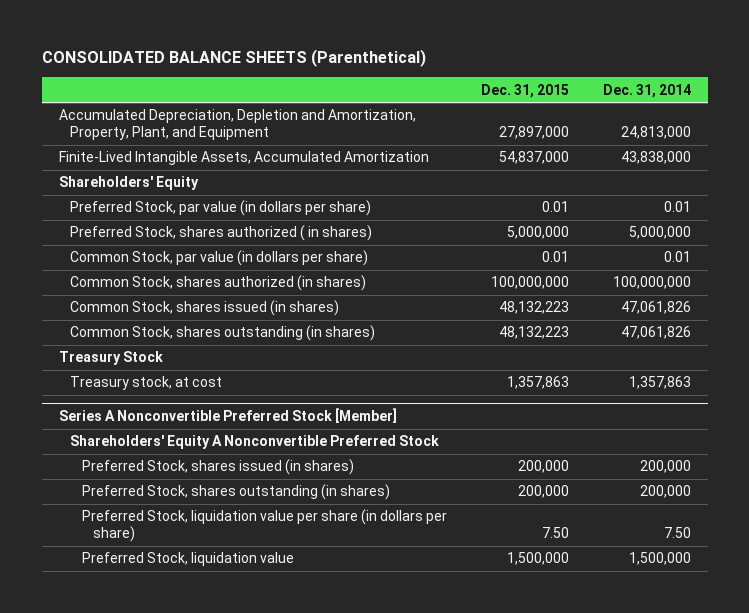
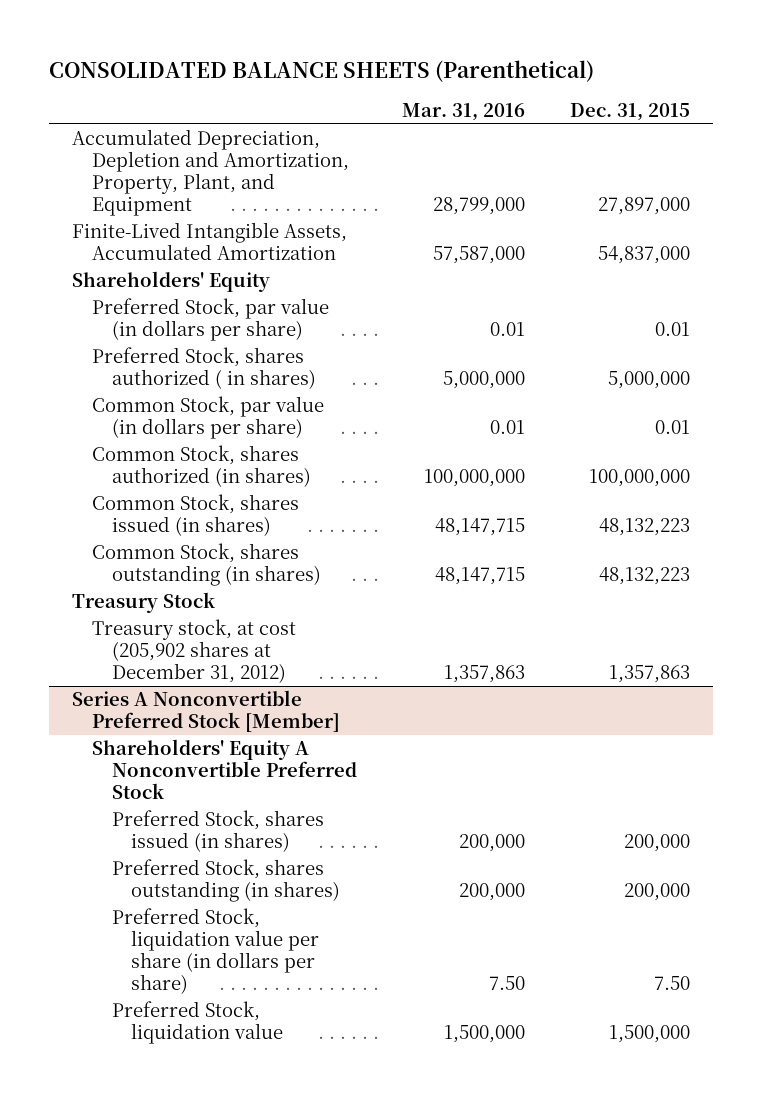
[602,83,691,98] Dec. 31, 2014 -> none
none -> [402,102,526,121] Mar. 31, 2016
[70,376,223,391] Treasury stock, at cost -> [91,619,296,684] Treasury stock, at cost (205,902 shares at December 31, 2012)

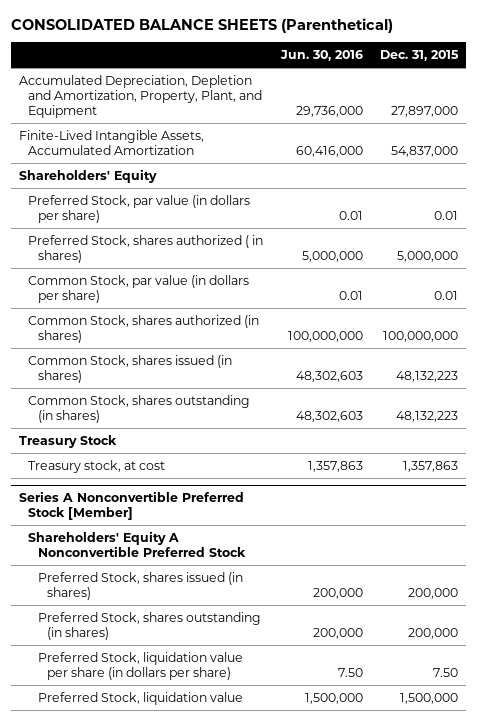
[402,102,526,121] Mar. 31, 2016 -> none
none -> [279,50,363,62] Jun. 30, 2016
[91,619,296,684] Treasury stock, at cost (205,902 shares at December 31, 2012) -> [28,459,166,473] Treasury stock, at cost

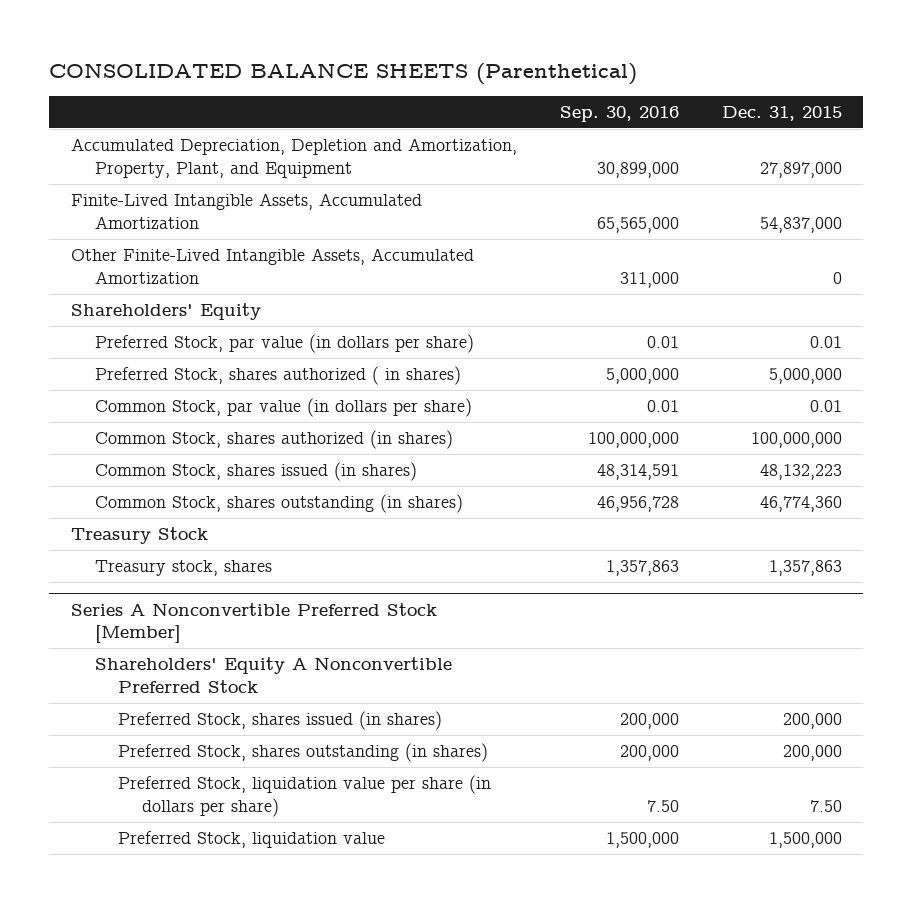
[279,50,363,62] Jun. 30, 2016 -> none
none -> [559,105,679,122] Sep. 30, 2016
none -> [70,248,474,284] Other Finite-Lived Intangible Assets, Accumulated Amortization
[395,410,458,422] 48,132,223 -> [759,496,842,513] 46,774,360
[28,459,166,473] Treasury stock, at cost -> [94,560,272,577] Treasury stock, shares

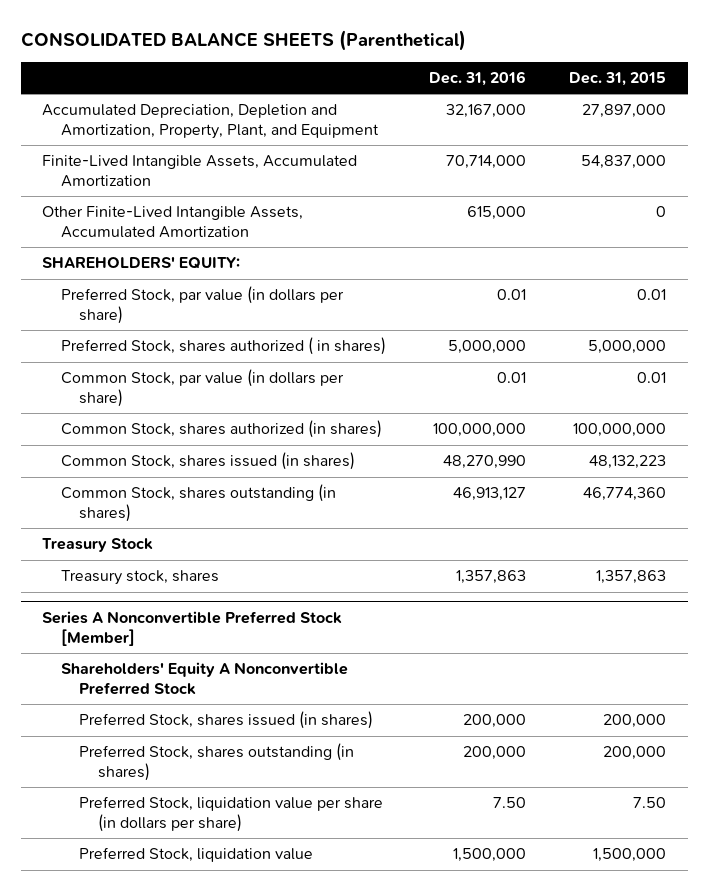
[559,105,679,122] Sep. 30, 2016 -> none
none -> [429,70,527,86] Dec. 31, 2016
[70,303,261,321] Shareholders' Equity -> [42,257,241,270] SHAREHOLDERS' EQUITY:

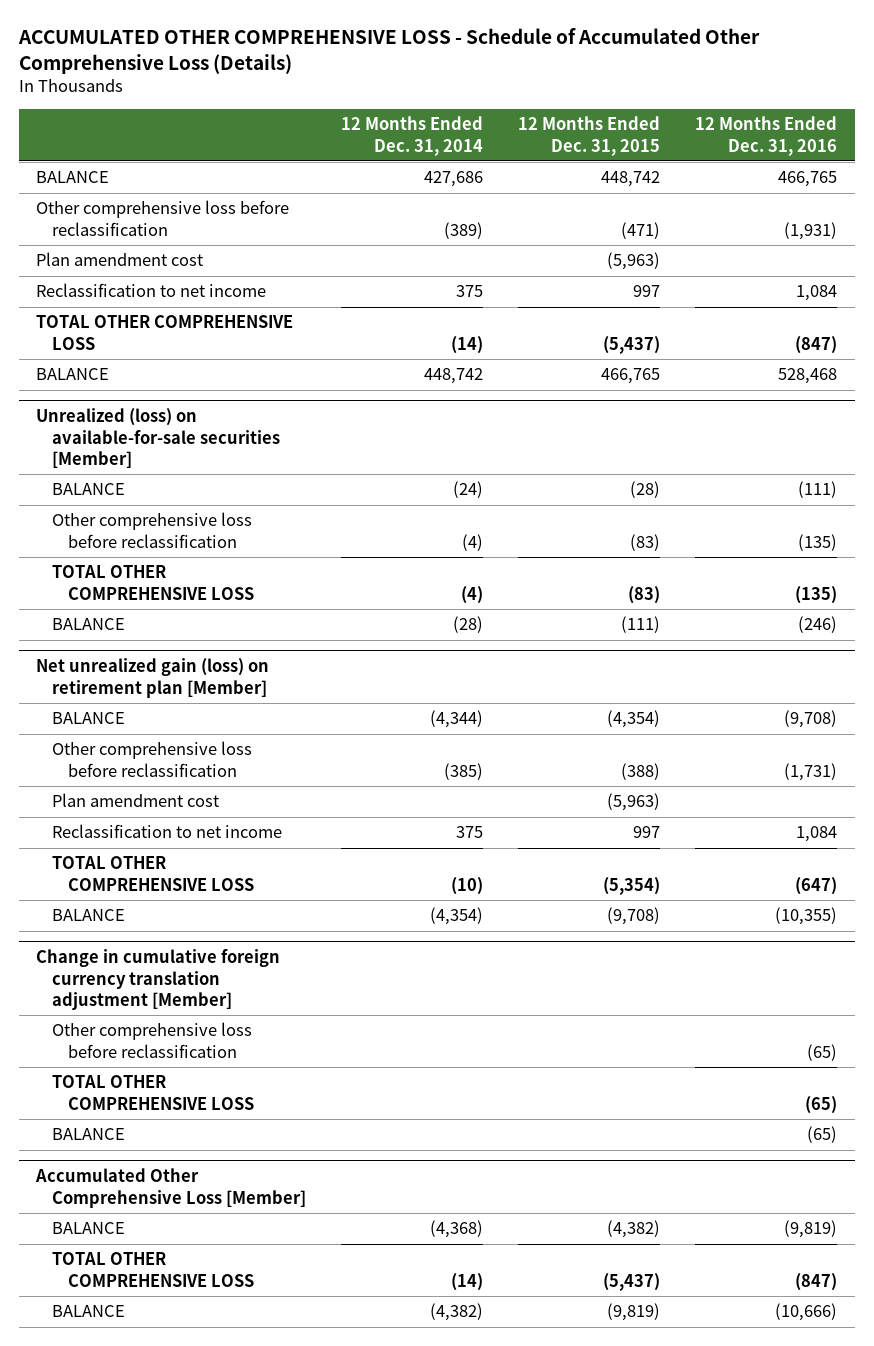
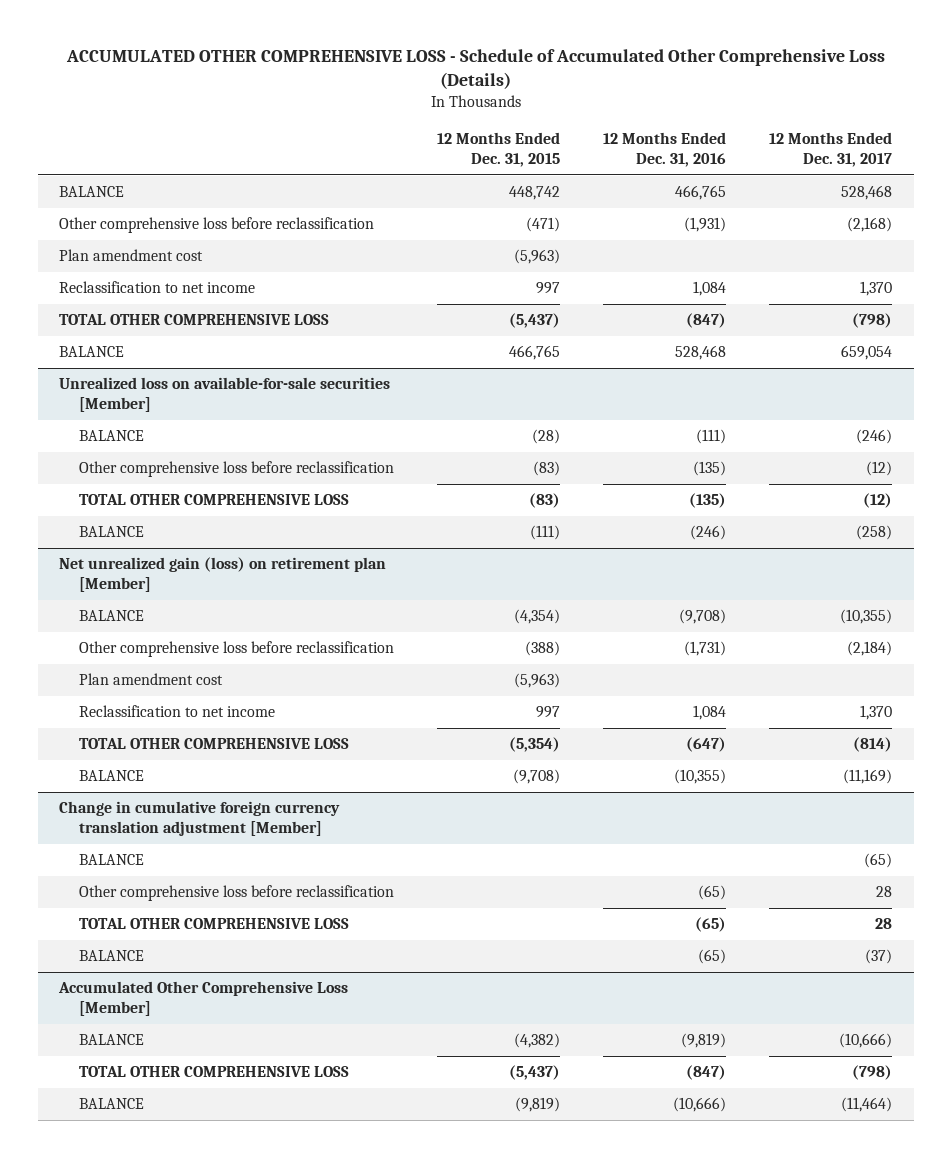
[341,116,484,156] 12 Months Ended Dec. 31, 2014 -> none
none -> [769,132,893,167] 12 Months Ended Dec. 31, 2017
[36,408,280,468] Unrealized (loss) on available-for-sale securities [Member] -> [59,377,391,413] Unrealized loss on available-for-sale securities [Member]
none -> [79,854,145,866] BALANCE

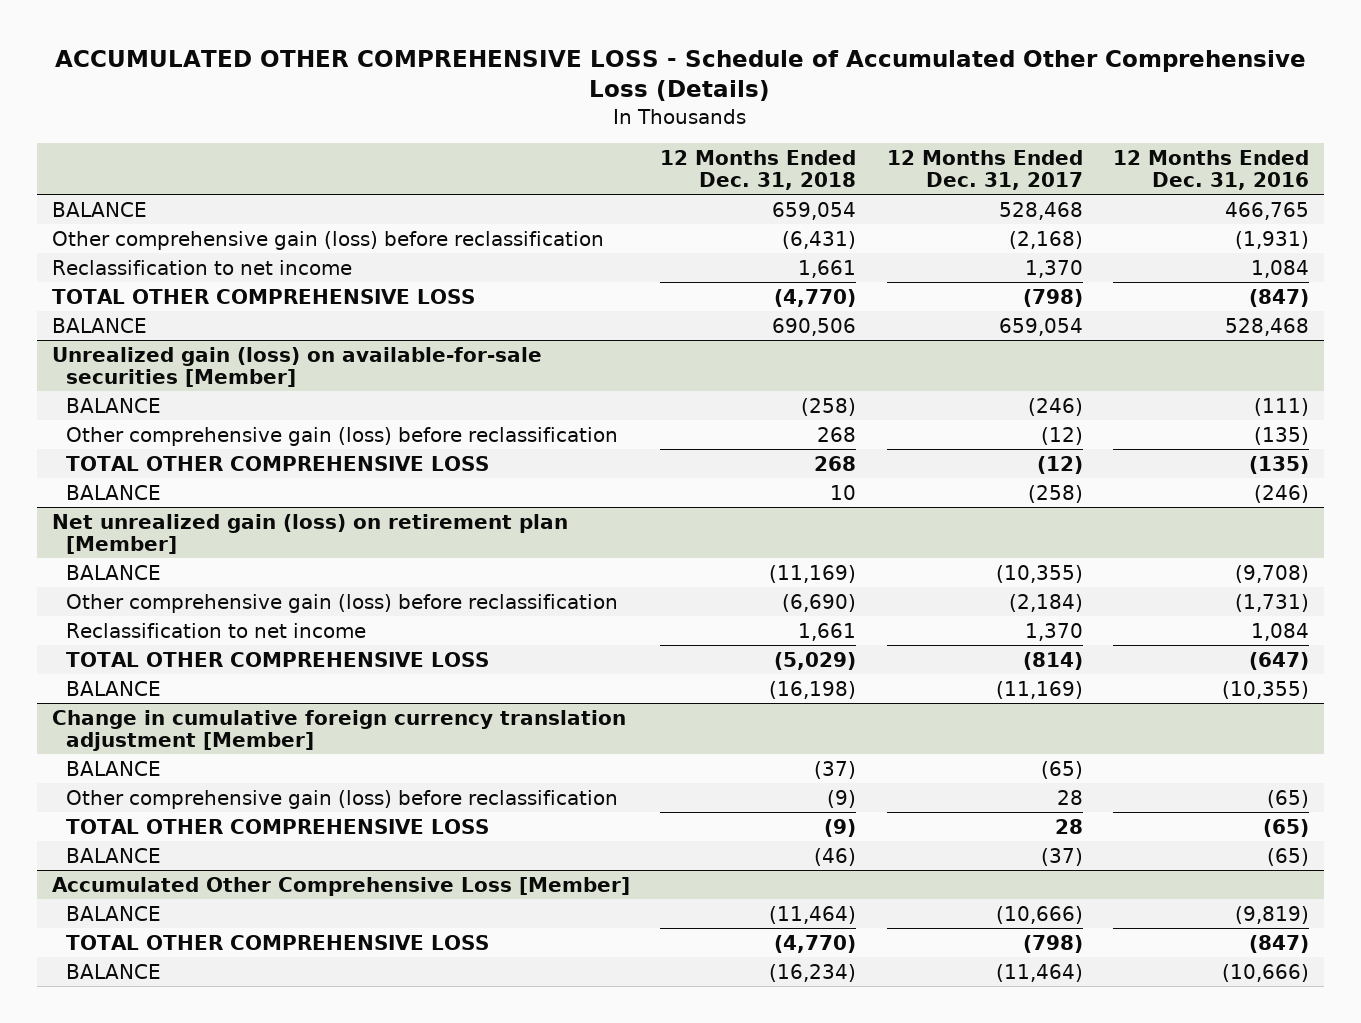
[437,132,561,167] 12 Months Ended Dec. 31, 2015 -> none
none -> [660,149,857,191] 12 Months Ended Dec. 31, 2018
[59,249,204,262] Plan amendment cost -> none
[59,217,375,234] Other comprehensive loss before reclassification -> [51,230,604,250] Other comprehensive gain (loss) before reclassification
[59,377,391,413] Unrealized loss on available-for-sale securities [Member] -> [51,346,542,388] Unrealized gain (loss) on available-for-sale securities [Member]
[79,461,395,478] Other comprehensive loss before reclassification -> [66,426,619,446] Other comprehensive gain (loss) before reclassification
[79,673,224,686] Plan amendment cost -> none
[79,641,395,658] Other comprehensive loss before reclassification -> [66,593,619,613] Other comprehensive gain (loss) before reclassification
[79,885,395,902] Other comprehensive loss before reclassification -> [66,789,619,809] Other comprehensive gain (loss) before reclassification

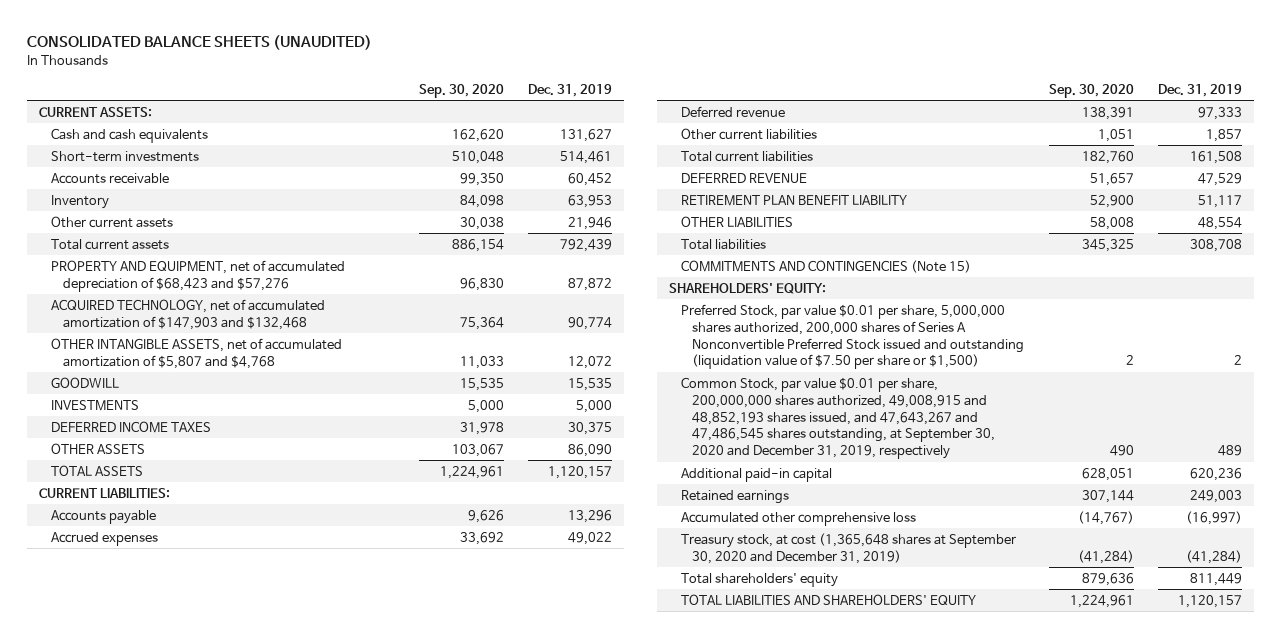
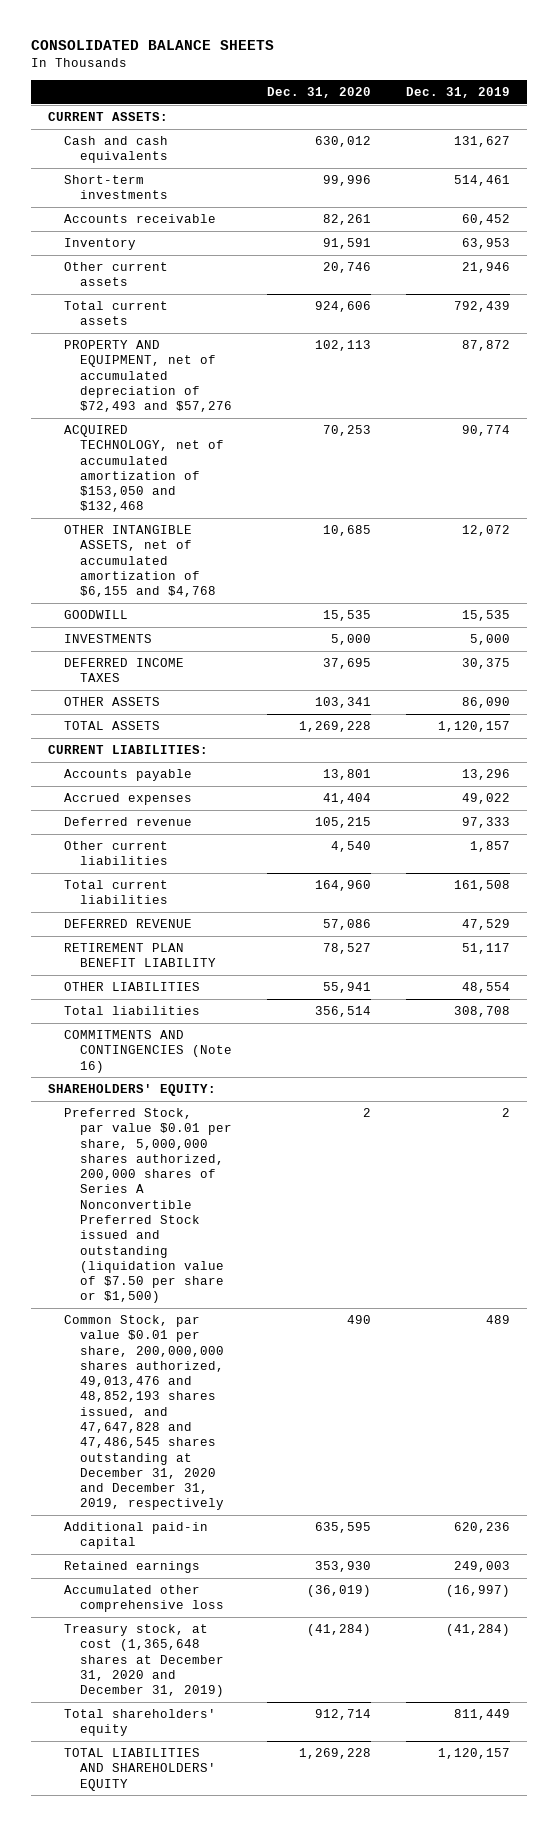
[27,35,373,51] CONSOLIDATED BALANCE SHEETS (UNAUDITED) -> [30,40,274,51] CONSOLIDATED BALANCE SHEETS
[418,83,504,98] Sep. 30, 2020 -> none
none -> [266,87,371,99] Dec. 31, 2020
[50,259,345,292] PROPERTY AND EQUIPMENT, net of accumulated depreciation of $68,423 and $57,276 -> [64,339,233,413] PROPERTY AND EQUIPMENT, net of accumulated depreciation of $72,493 and $57,276
[50,298,325,330] ACQUIRED TECHNOLOGY, net of accumulated amortization of $147,903 and $132,468 -> [64,424,225,513] ACQUIRED TECHNOLOGY, net of accumulated amortization of $153,050 and $132,468
[50,337,342,369] OTHER INTANGIBLE ASSETS, net of accumulated amortization of $5,807 and $4,768 -> [64,524,217,598] OTHER INTANGIBLE ASSETS, net of accumulated amortization of $6,155 and $4,768
[680,259,971,273] COMMITMENTS AND CONTINGENCIES (Note 15) -> [64,1029,233,1073] COMMITMENTS AND CONTINGENCIES (Note 16)
[680,376,996,460] Common Stock, par value $0.01 per share, 200,000,000 shares authorized, 49,008,915 and 48,852,193 shares issued, and 47,643,267 and 47,486,545 shares outstanding, at September 30, 2020 and December 31, 2019, respectively -> [64,1314,225,1511] Common Stock, par value $0.01 per share, 200,000,000 shares authorized, 49,013,476 and 48,852,193 shares issued, and 47,647,828 and 47,486,545 shares outstanding at December 31, 2020 and December 31, 2019, respectively
[680,532,1016,564] Treasury stock, at cost (1,365,648 shares at September 30, 2020 and December 31, 2019) -> [64,1623,225,1698] Treasury stock, at cost (1,365,648 shares at December 31, 2020 and December 31, 2019)

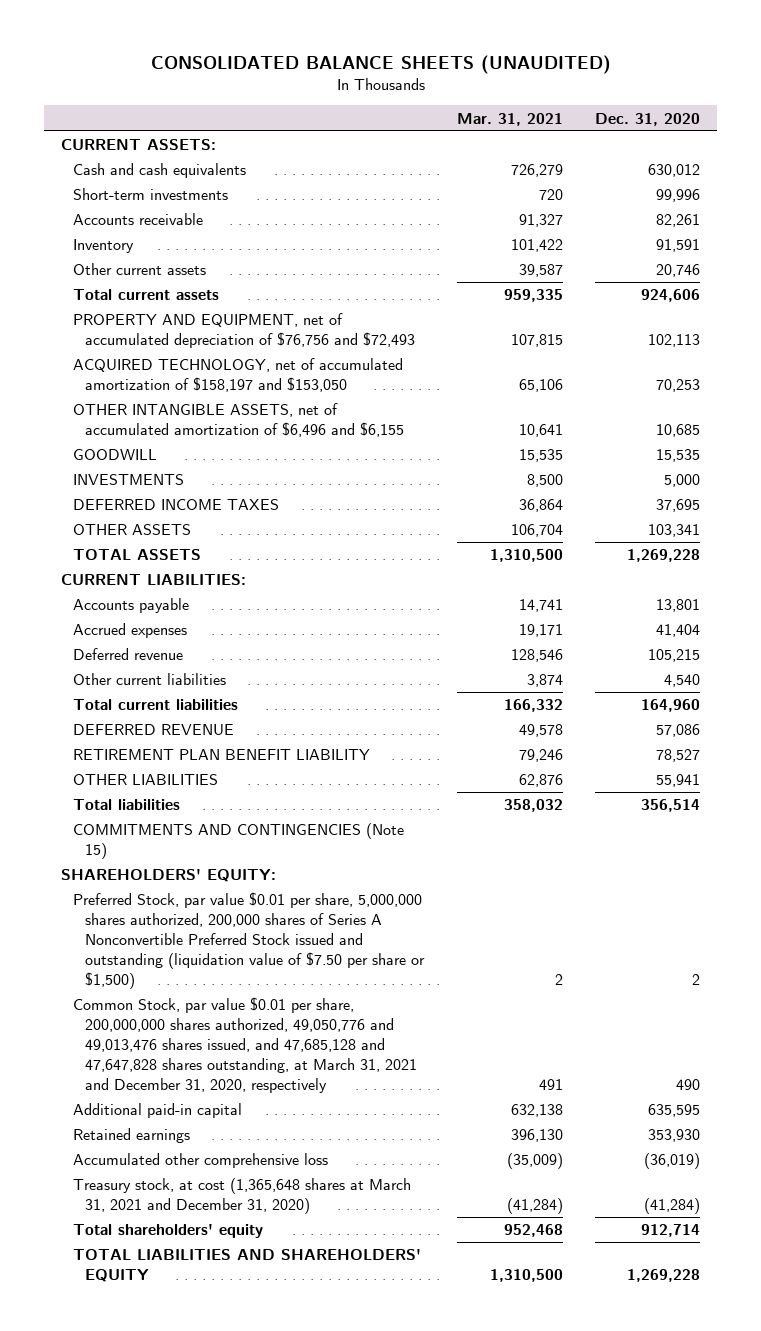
[30,40,274,51] CONSOLIDATED BALANCE SHEETS -> [150,54,611,74] CONSOLIDATED BALANCE SHEETS (UNAUDITED)
[405,87,510,99] Dec. 31, 2019 -> none
none -> [456,112,563,126] Mar. 31, 2021
[64,339,233,413] PROPERTY AND EQUIPMENT, net of accumulated depreciation of $72,493 and $57,276 -> [72,313,416,349] PROPERTY AND EQUIPMENT, net of accumulated depreciation of $76,756 and $72,493
[64,424,225,513] ACQUIRED TECHNOLOGY, net of accumulated amortization of $153,050 and $132,468 -> [72,358,403,393] ACQUIRED TECHNOLOGY, net of accumulated amortization of $158,197 and $153,050
[64,524,217,598] OTHER INTANGIBLE ASSETS, net of accumulated amortization of $6,155 and $4,768 -> [72,403,405,438] OTHER INTANGIBLE ASSETS, net of accumulated amortization of $6,496 and $6,155
[64,1029,233,1073] COMMITMENTS AND CONTINGENCIES (Note 16) -> [72,823,404,860] COMMITMENTS AND CONTINGENCIES (Note 15)
[64,1314,225,1511] Common Stock, par value $0.01 per share, 200,000,000 shares authorized, 49,013,476 and 48,852,193 shares issued, and 47,647,828 and 47,486,545 shares outstanding at December 31, 2020 and December 31, 2019, respectively -> [72,997,418,1094] Common Stock, par value $0.01 per share, 200,000,000 shares authorized, 49,050,776 and 49,013,476 shares issued, and 47,685,128 and 47,647,828 shares outstanding, at March 31, 2021 and December 31, 2020, respectively
[64,1623,225,1698] Treasury stock, at cost (1,365,648 shares at December 31, 2020 and December 31, 2019) -> [72,1178,411,1215] Treasury stock, at cost (1,365,648 shares at March 31, 2021 and December 31, 2020)

